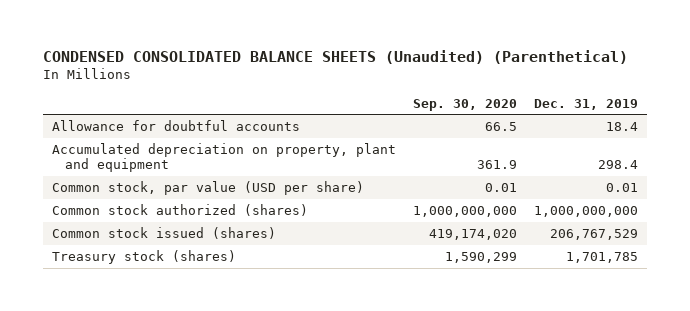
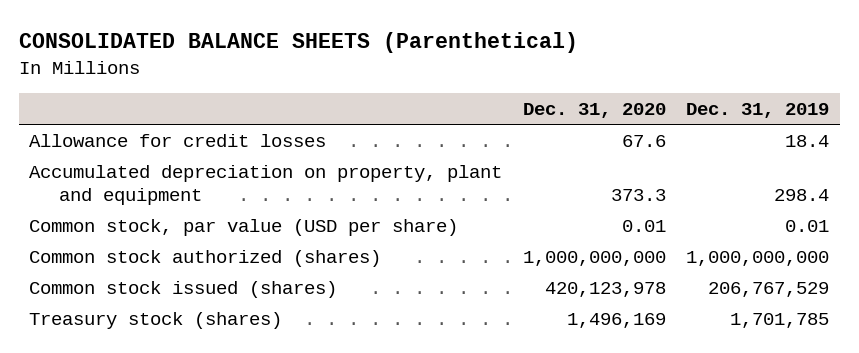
[42,50,628,65] CONDENSED CONSOLIDATED BALANCE SHEETS (Unaudited) (Parenthetical) -> [18,32,578,54] CONSOLIDATED BALANCE SHEETS (Parenthetical)
[413,98,518,111] Sep. 30, 2020 -> none
none -> [522,102,666,118] Dec. 31, 2020
[51,119,300,131] Allowance for doubtful accounts -> [29,133,327,147] Allowance for credit losses

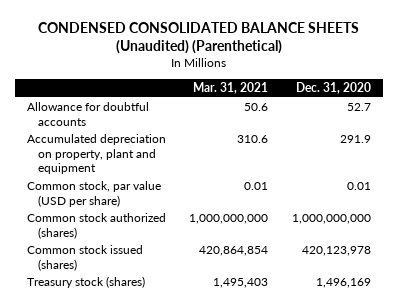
[18,32,578,54] CONSOLIDATED BALANCE SHEETS (Parenthetical) -> [37,22,359,55] CONDENSED CONSOLIDATED BALANCE SHEETS (Unaudited) (Parenthetical)
[686,102,830,118] Dec. 31, 2019 -> none
none -> [193,82,269,95] Mar. 31, 2021
[29,133,327,147] Allowance for credit losses -> [26,102,149,126] Allowance for doubtful accounts
[621,134,666,147] 67.6 -> [346,103,371,112] 52.7
[610,188,666,201] 373.3 -> [339,135,371,144] 291.9

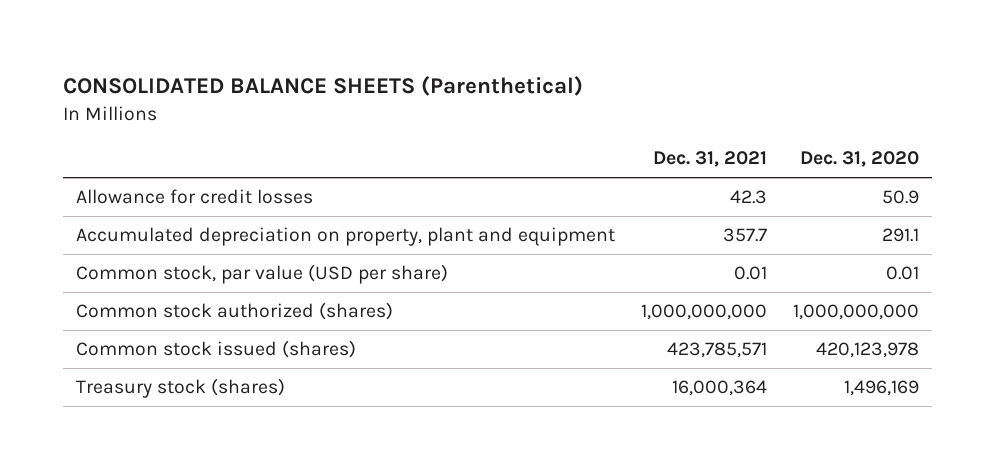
[37,22,359,55] CONDENSED CONSOLIDATED BALANCE SHEETS (Unaudited) (Parenthetical) -> [63,76,584,97] CONSOLIDATED BALANCE SHEETS (Parenthetical)
[193,82,269,95] Mar. 31, 2021 -> none
none -> [653,151,768,168] Dec. 31, 2021
[26,102,149,126] Allowance for doubtful accounts -> [76,189,314,205] Allowance for credit losses
[346,103,371,112] 52.7 -> [881,190,919,205] 50.9
[339,135,371,144] 291.9 -> [881,228,919,243] 291.1

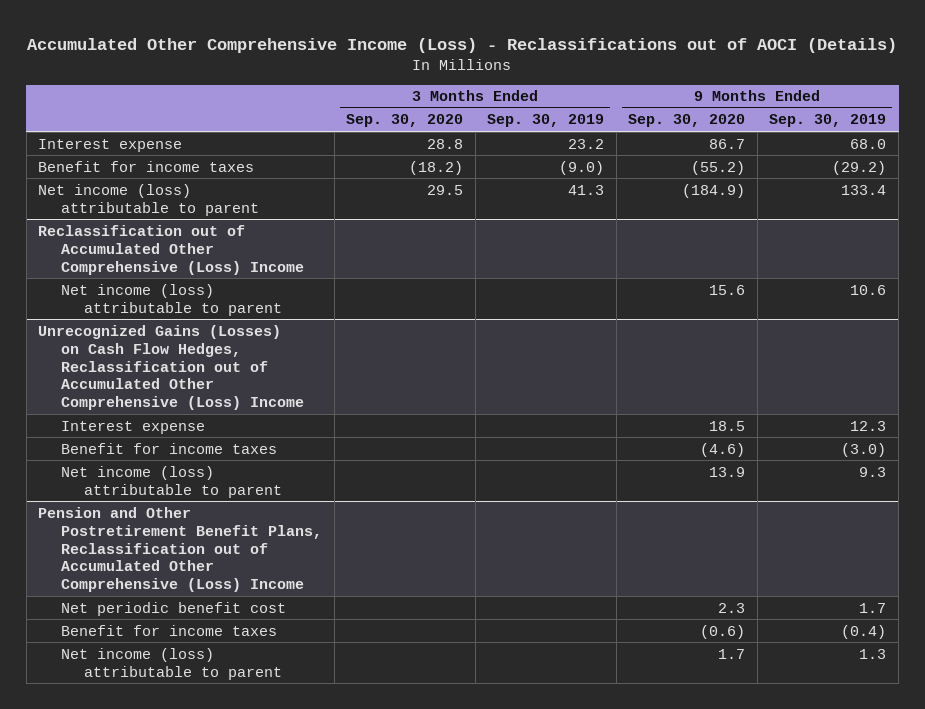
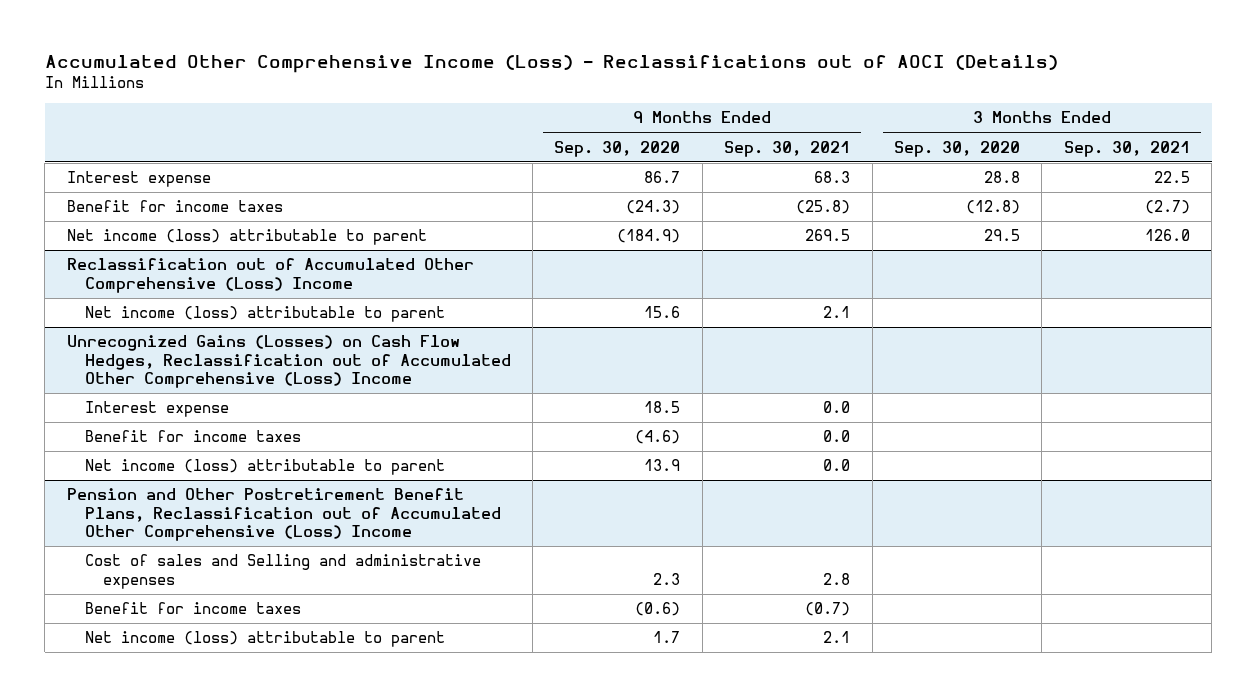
[487,114,605,128] Sep. 30, 2019 -> none
[769,114,887,128] Sep. 30, 2019 -> none
none -> [724,140,851,157] Sep. 30, 2021
none -> [1063,140,1190,157] Sep. 30, 2021
[409,160,464,175] (18.2) -> [966,200,1021,215] (12.8)
[691,160,746,175] (55.2) -> [626,200,681,215] (24.3)
[61,601,287,616] Net periodic benefit cost -> [84,554,481,589] Cost of sales and Selling and administrative expenses

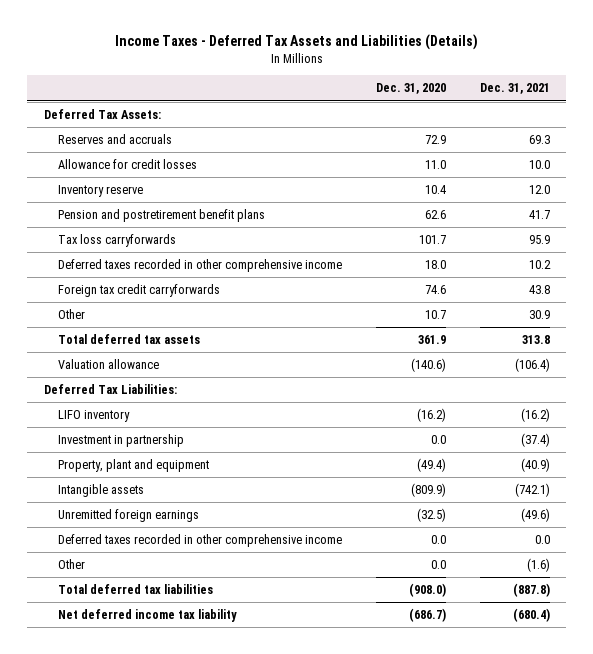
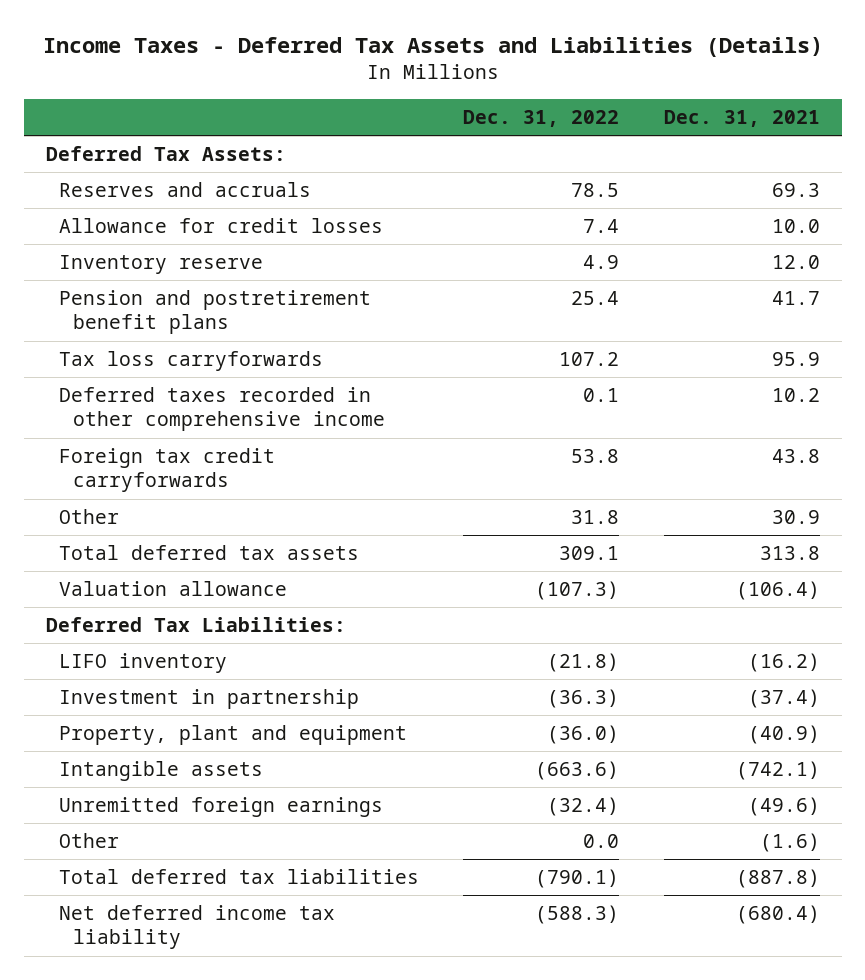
[375,83,446,95] Dec. 31, 2020 -> none
none -> [463,109,620,127] Dec. 31, 2022
[58,534,343,548] Deferred taxes recorded in other comprehensive income -> none

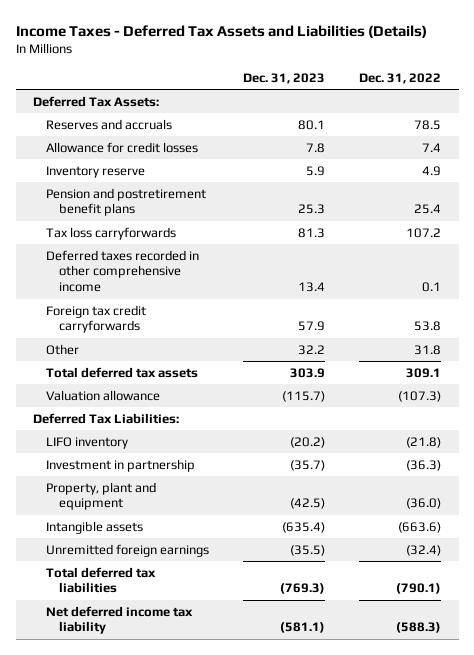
[663,109,820,127] Dec. 31, 2021 -> none
none -> [243,72,326,84] Dec. 31, 2023
[59,833,120,849] Other -> none

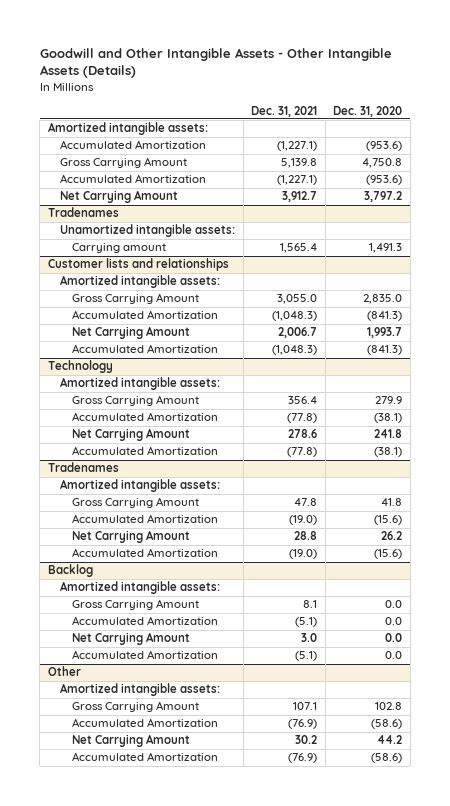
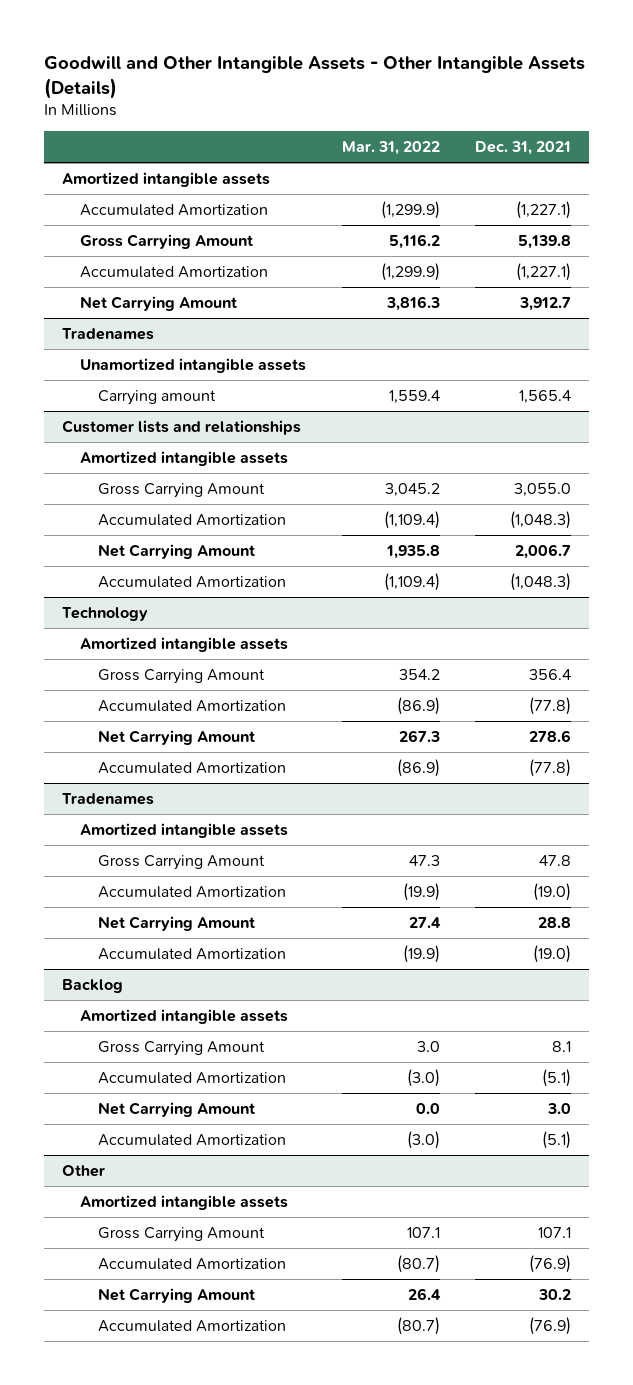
[333,105,403,117] Dec. 31, 2020 -> none
none -> [341,141,440,156] Mar. 31, 2022
[48,122,209,136] Amortized intangible assets: -> [62,172,271,188] Amortized intangible assets
[60,224,236,238] Unamortized intangible assets: -> [80,358,307,374] Unamortized intangible assets
[60,275,221,289] Amortized intangible assets: -> [80,451,289,467] Amortized intangible assets
[60,377,221,391] Amortized intangible assets: -> [80,637,289,653] Amortized intangible assets
[60,479,221,493] Amortized intangible assets: -> [80,823,289,839] Amortized intangible assets
[60,581,221,595] Amortized intangible assets: -> [80,1009,289,1025] Amortized intangible assets
[60,683,221,697] Amortized intangible assets: -> [80,1195,289,1211] Amortized intangible assets

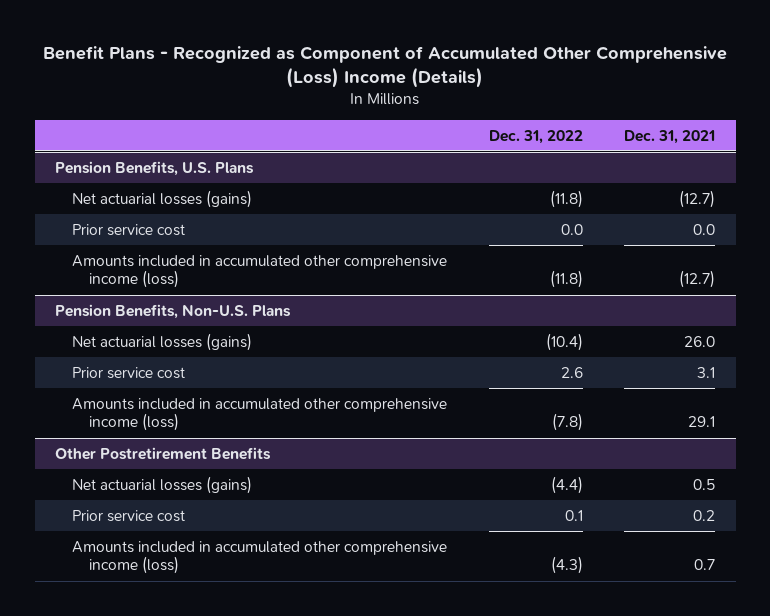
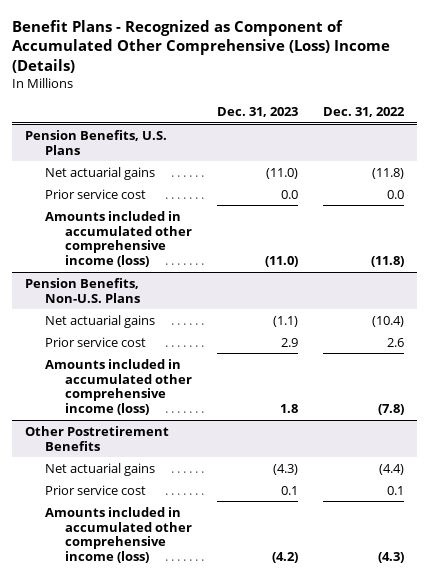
[623,129,715,144] Dec. 31, 2021 -> none
none -> [216,107,298,118] Dec. 31, 2023
[72,189,253,208] Net actuarial losses (gains) -> [44,166,155,180] Net actuarial gains
[72,332,253,351] Net actuarial losses (gains) -> [44,314,155,328] Net actuarial gains
[72,475,253,494] Net actuarial losses (gains) -> [44,462,155,476] Net actuarial gains

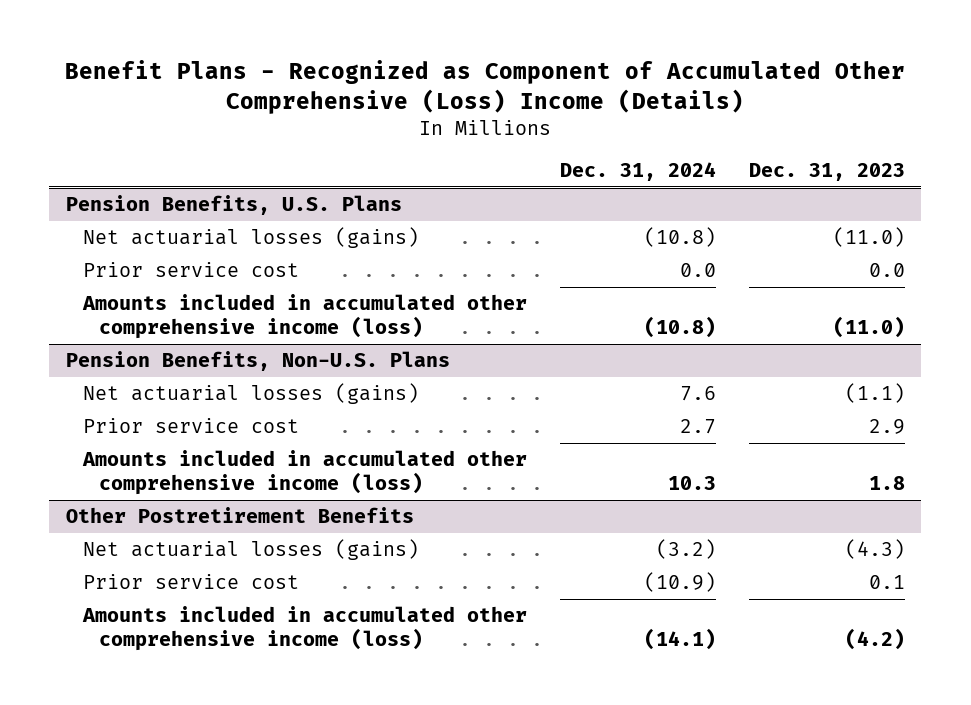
[323,107,406,118] Dec. 31, 2022 -> none
none -> [559,162,716,182] Dec. 31, 2024
[44,166,155,180] Net actuarial gains -> [82,226,419,248] Net actuarial losses (gains)
[44,314,155,328] Net actuarial gains -> [82,382,419,404] Net actuarial losses (gains)
[44,462,155,476] Net actuarial gains -> [82,538,419,560] Net actuarial losses (gains)

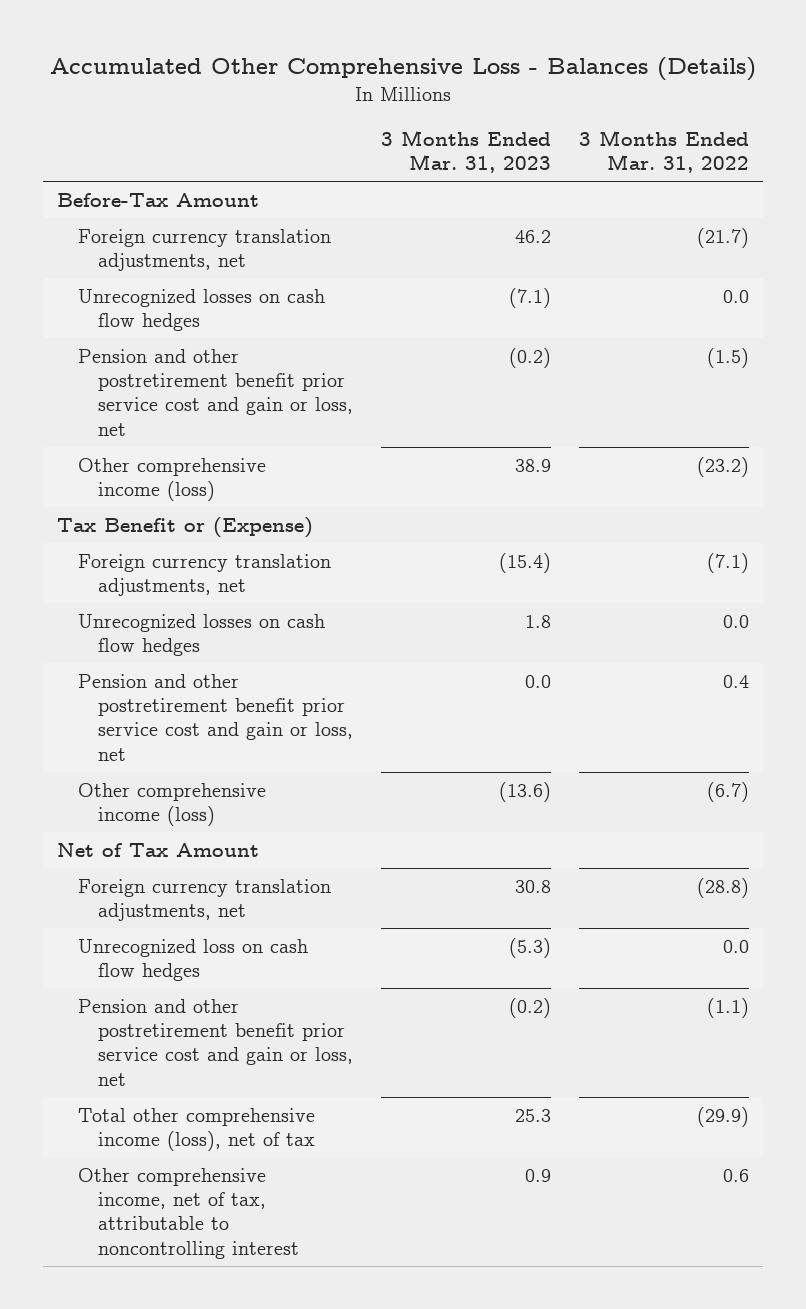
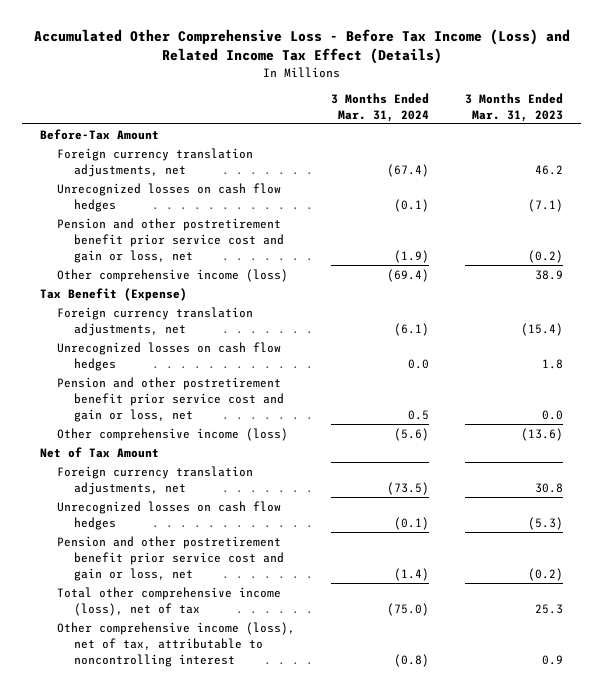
[50,57,757,82] Accumulated Other Comprehensive Loss - Balances (Details) -> [33,29,570,65] Accumulated Other Comprehensive Loss - Before Tax Income (Loss) and Related Income Tax Effect (Details)
[579,129,750,174] 3 Months Ended Mar. 31, 2022 -> none
none -> [331,92,430,122] 3 Months Ended Mar. 31, 2024
[56,516,313,538] Tax Benefit or (Expense) -> [40,287,188,301] Tax Benefit (Expense)
[77,938,308,982] Unrecognized loss on cash flow hedges -> [57,500,282,530] Unrecognized losses on cash flow hedges
[77,1167,300,1259] Other comprehensive income, net of tax, attributable to noncontrolling interest -> [57,621,296,667] Other comprehensive income (loss), net of tax, attributable to noncontrolling interest

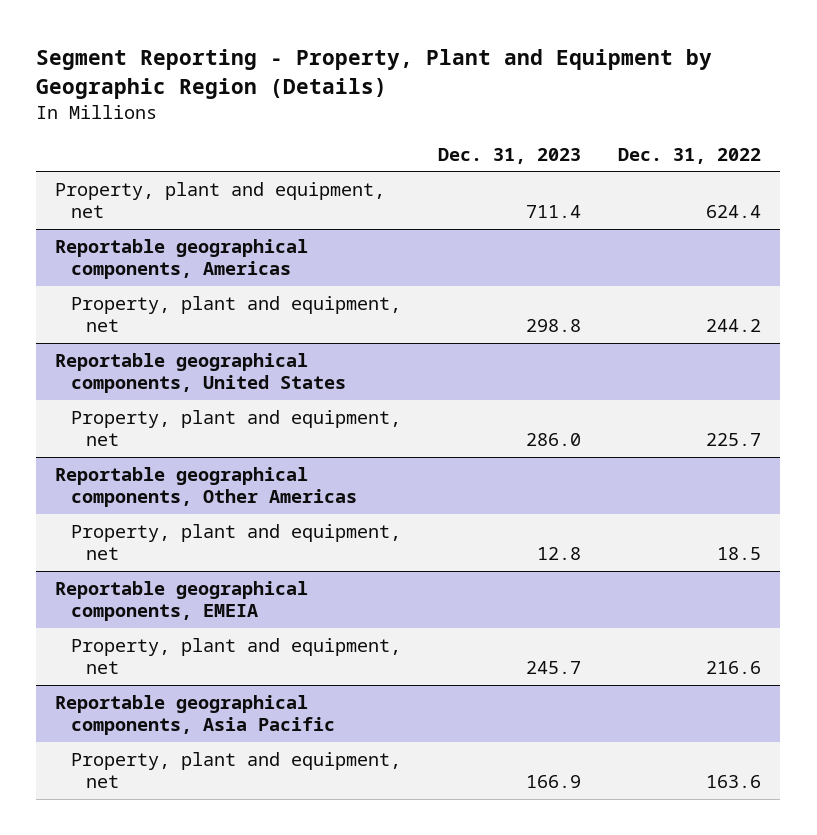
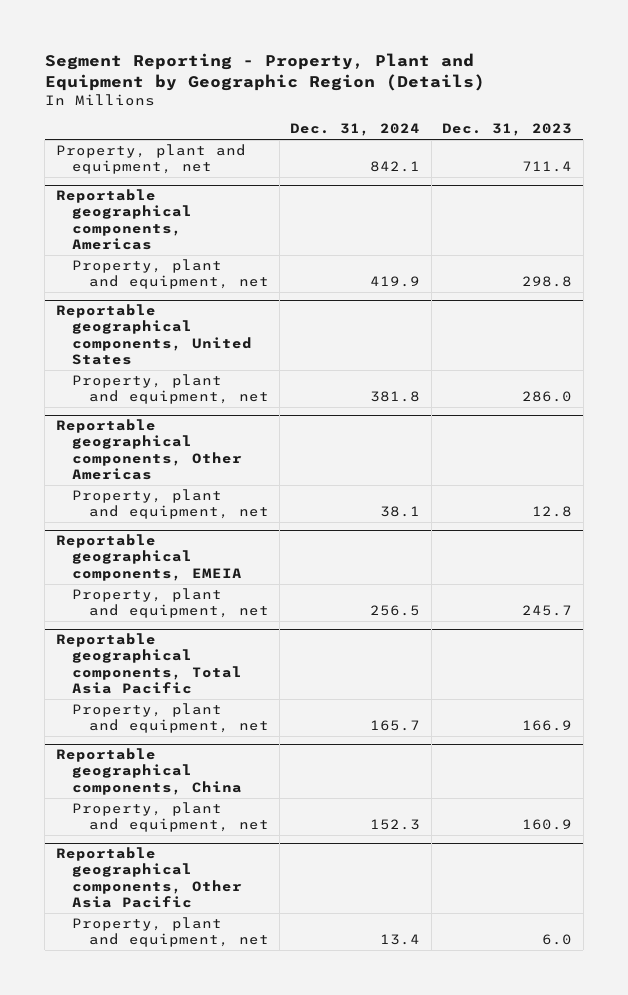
[618,147,762,164] Dec. 31, 2022 -> none
none -> [290,123,421,137] Dec. 31, 2024
[55,694,335,736] Reportable geographical components, Asia Pacific -> [55,633,243,694] Reportable geographical components, Total Asia Pacific
none -> [55,748,243,795] Reportable geographical components, China
none -> [72,802,269,833] Property, plant and equipment, net
none -> [55,847,243,908] Reportable geographical components, Other Asia Pacific
none -> [72,917,269,948] Property, plant and equipment, net

